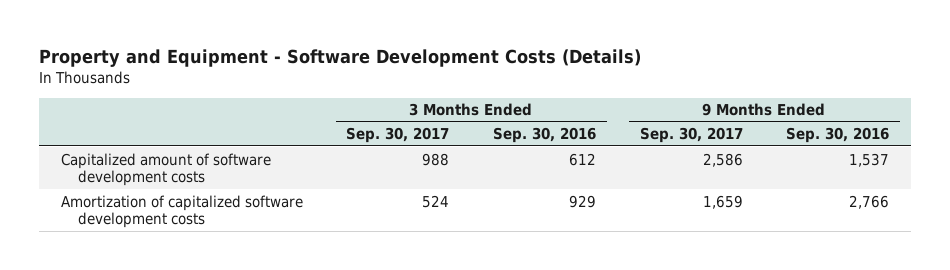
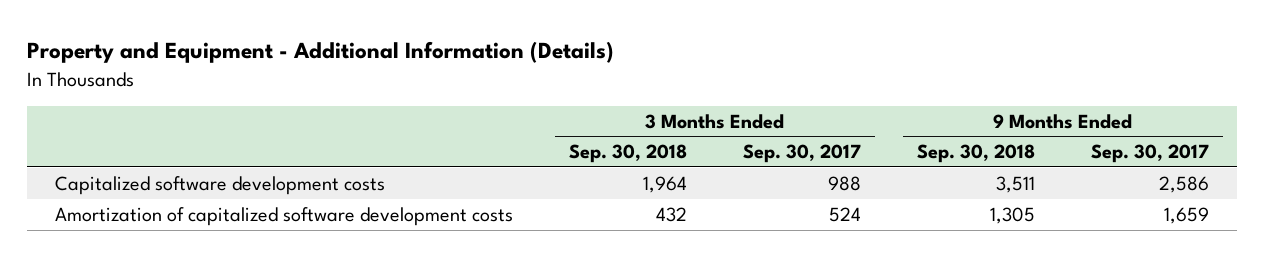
[39,48,642,67] Property and Equipment - Software Development Costs (Details) -> [27,41,615,64] Property and Equipment - Additional Information (Details)
[493,127,597,144] Sep. 30, 2016 -> none
[786,127,890,144] Sep. 30, 2016 -> none
none -> [569,144,688,164] Sep. 30, 2018
none -> [917,144,1036,164] Sep. 30, 2018
[60,152,271,187] Capitalized amount of software development costs -> [55,175,386,195] Capitalized software development costs

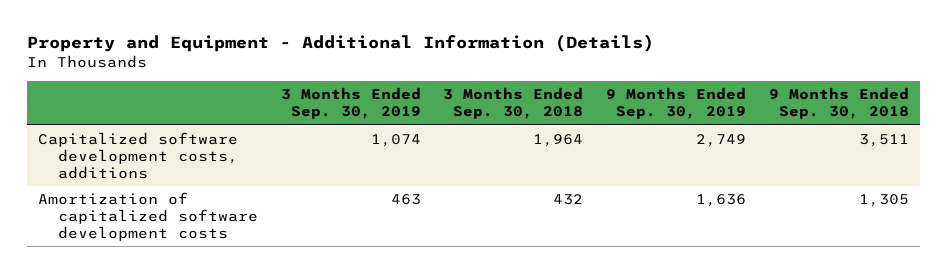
[743,144,862,164] Sep. 30, 2017 -> none
[1091,144,1210,164] Sep. 30, 2017 -> none
none -> [280,87,421,120] 3 Months Ended Sep. 30, 2019
none -> [605,87,746,120] 9 Months Ended Sep. 30, 2019
[55,175,386,195] Capitalized software development costs -> [37,132,238,180] Capitalized software development costs, additions

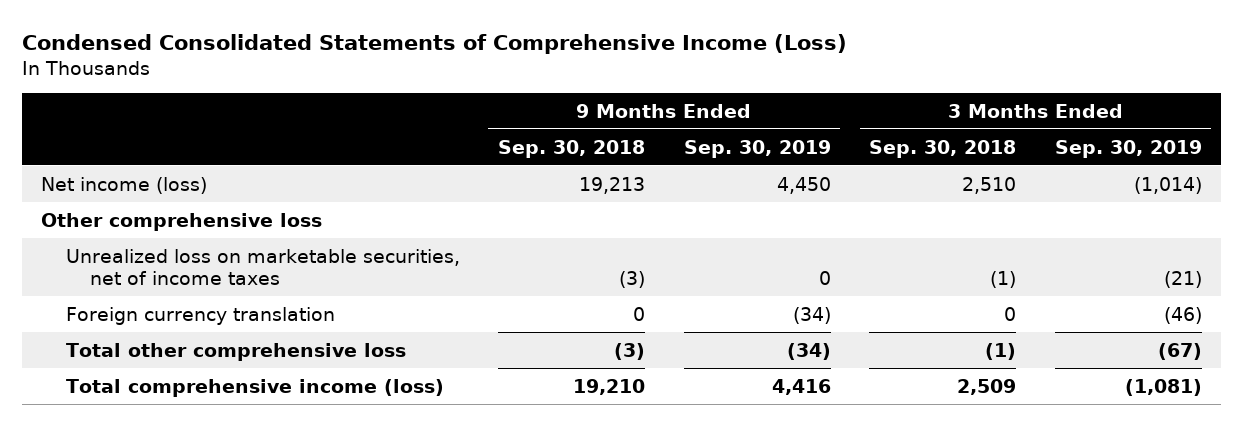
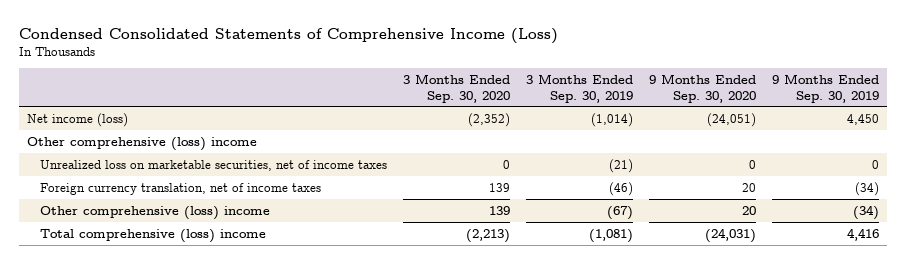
[498,139,646,158] Sep. 30, 2018 -> none
[869,139,1017,158] Sep. 30, 2018 -> none
none -> [402,73,510,103] 3 Months Ended Sep. 30, 2020
none -> [648,73,756,103] 9 Months Ended Sep. 30, 2020
[41,212,323,231] Other comprehensive loss -> [27,136,258,151] Other comprehensive (loss) income
[65,306,335,325] Foreign currency translation -> [39,182,321,195] Foreign currency translation, net of income taxes
[65,342,406,361] Total other comprehensive loss -> [39,205,270,220] Other comprehensive (loss) income
[65,378,444,397] Total comprehensive income (loss) -> [39,228,266,243] Total comprehensive (loss) income

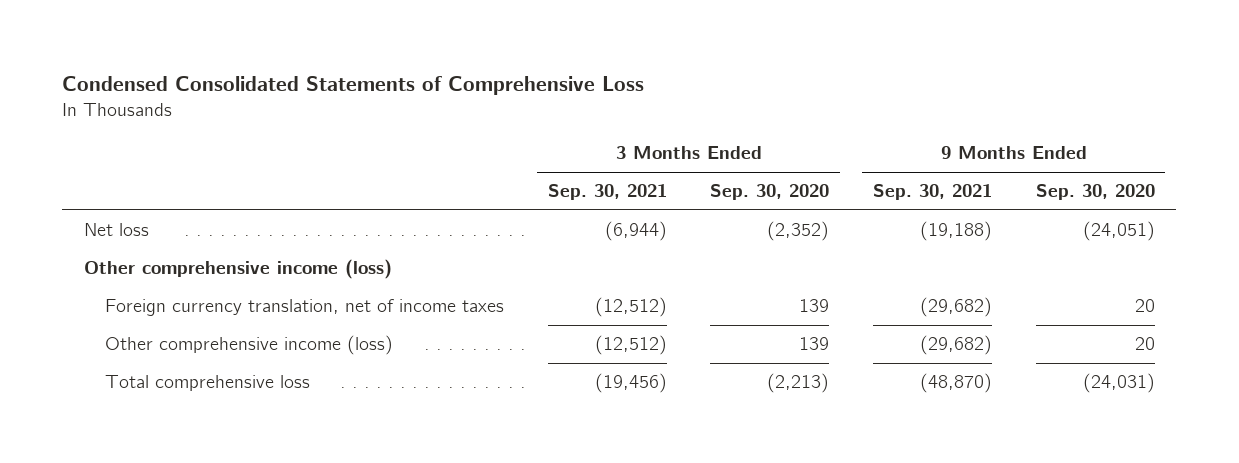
[19,27,559,44] Condensed Consolidated Statements of Comprehensive Income (Loss) -> [62,75,645,95] Condensed Consolidated Statements of Comprehensive Loss
[525,73,633,103] 3 Months Ended Sep. 30, 2019 -> none
[772,73,880,103] 9 Months Ended Sep. 30, 2019 -> none
none -> [547,184,667,201] Sep. 30, 2021
none -> [873,184,993,201] Sep. 30, 2021
[39,159,387,171] Unrealized loss on marketable securities, net of income taxes -> none
[27,112,129,127] Net income (loss) -> [83,223,149,237] Net loss
[27,136,258,151] Other comprehensive (loss) income -> [83,259,392,280] Other comprehensive income (loss)
[39,205,270,220] Other comprehensive (loss) income -> [105,335,394,356] Other comprehensive income (loss)
[39,228,266,243] Total comprehensive (loss) income -> [105,375,311,392] Total comprehensive loss

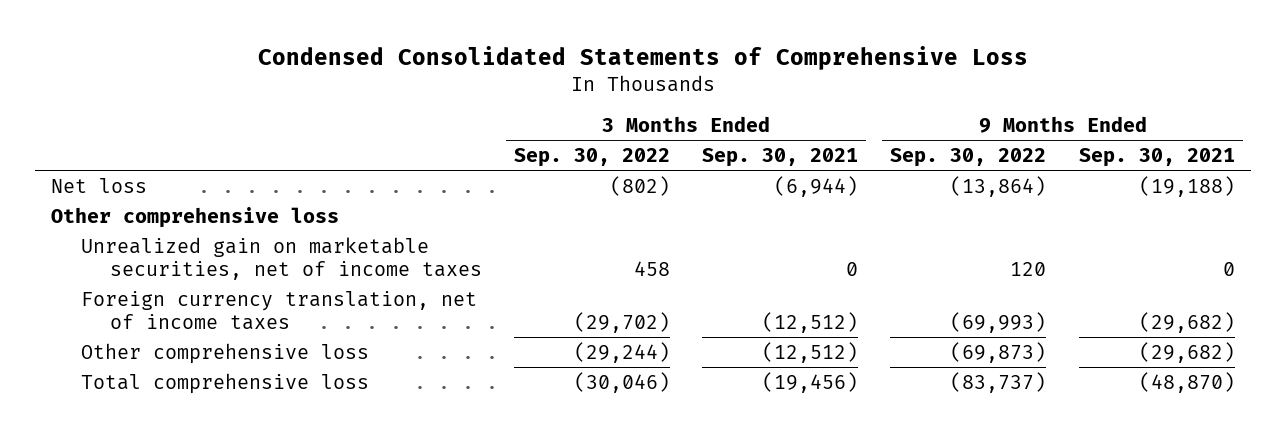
[710,184,830,201] Sep. 30, 2020 -> none
[1035,184,1155,201] Sep. 30, 2020 -> none
none -> [513,148,670,168] Sep. 30, 2022
none -> [890,148,1047,168] Sep. 30, 2022
[83,259,392,280] Other comprehensive income (loss) -> [51,206,340,228] Other comprehensive loss
none -> [80,236,482,280] Unrealized gain on marketable securities, net of income taxes
[105,335,394,356] Other comprehensive income (loss) -> [80,342,369,364] Other comprehensive loss

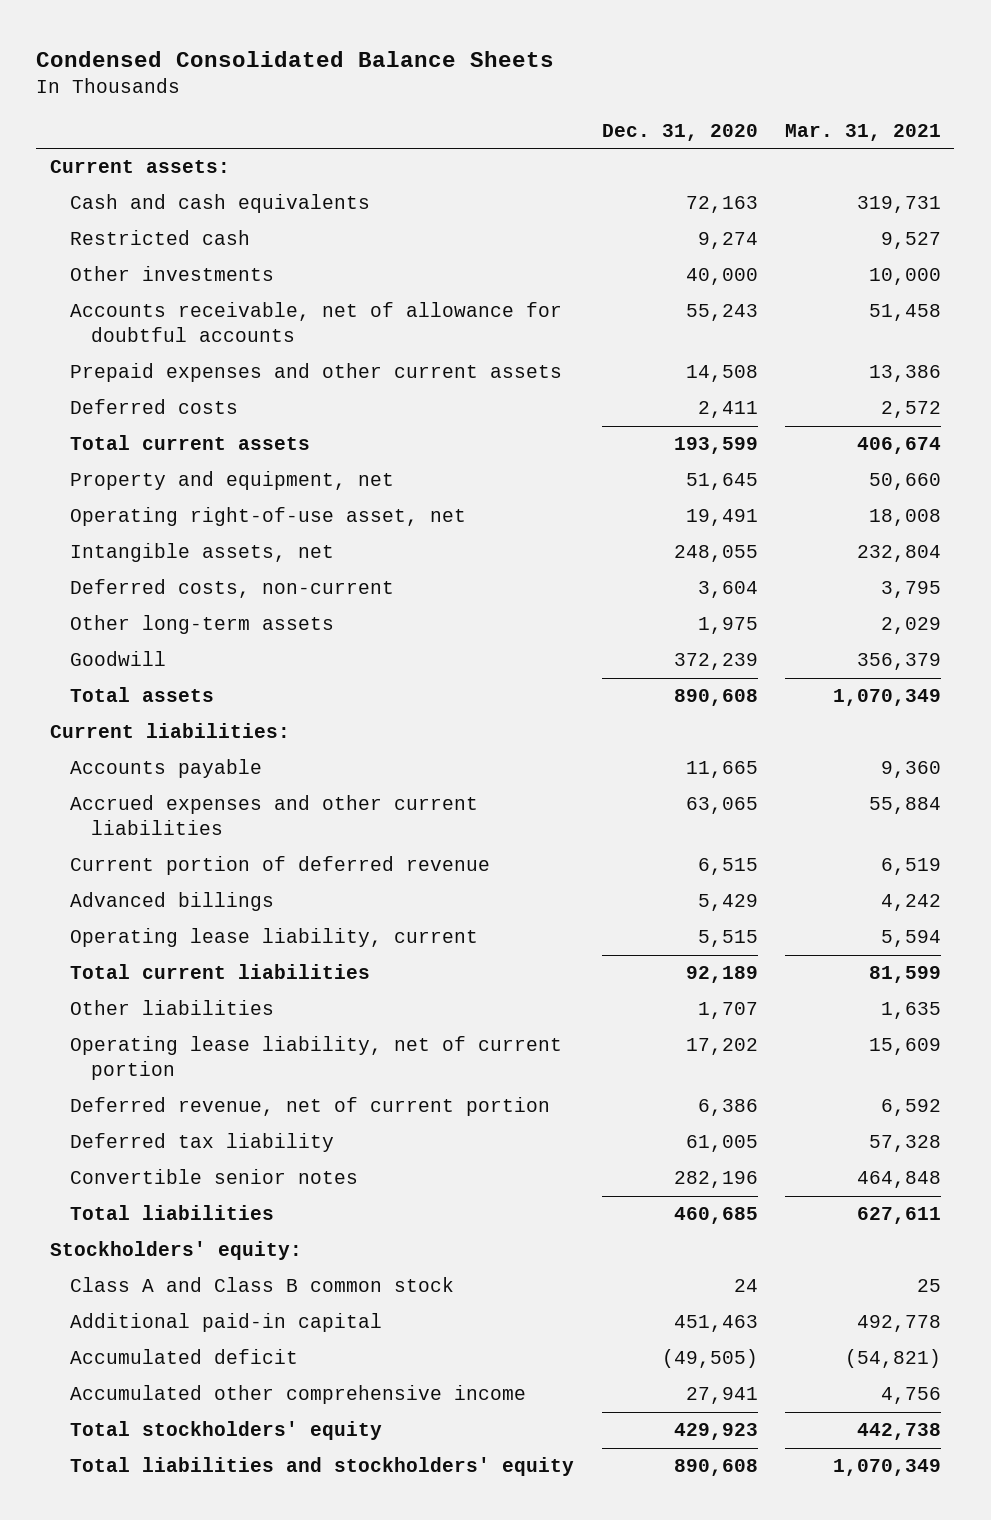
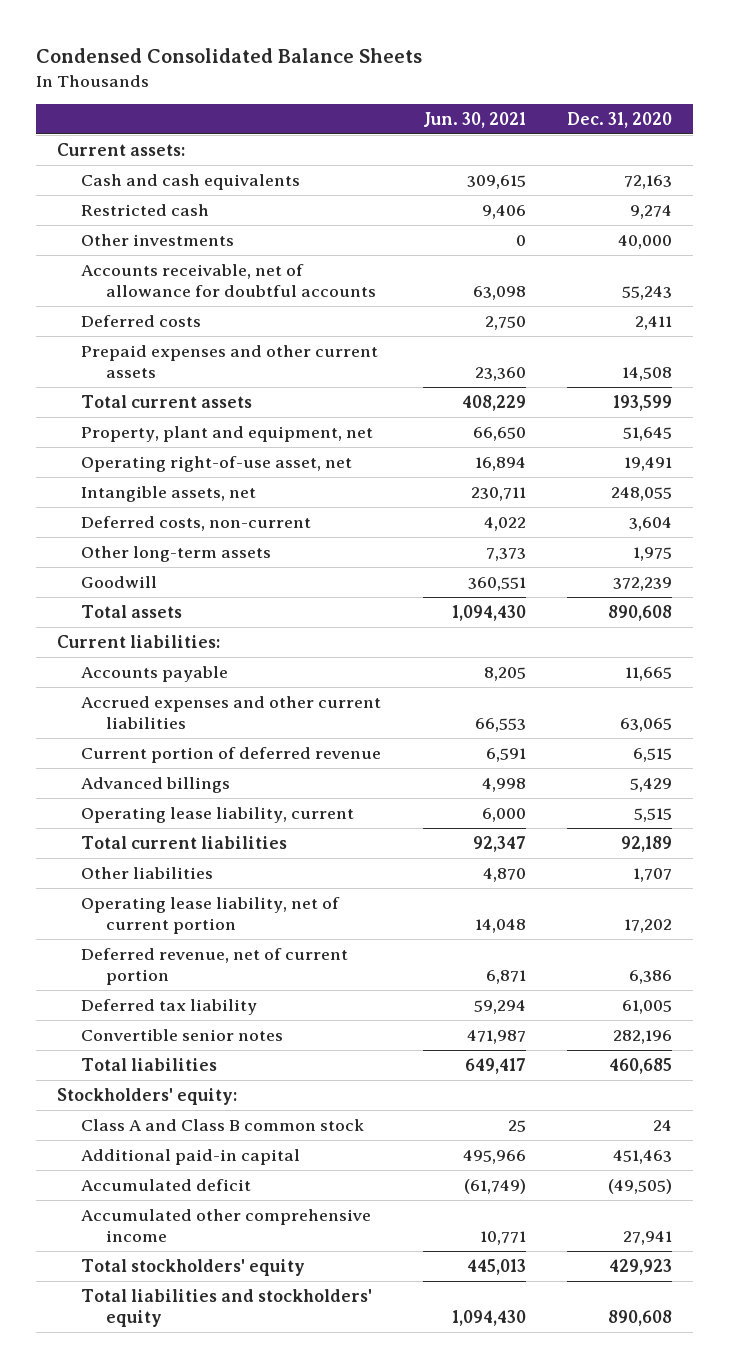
[784,124,941,142] Mar. 31, 2021 -> none
none -> [422,111,526,128] Jun. 30, 2021
[70,363,563,383] Prepaid expenses and other current assets -> [81,344,379,379] Prepaid expenses and other current assets
[70,471,395,491] Property and equipment, net -> [81,425,374,442] Property, plant and equipment, net

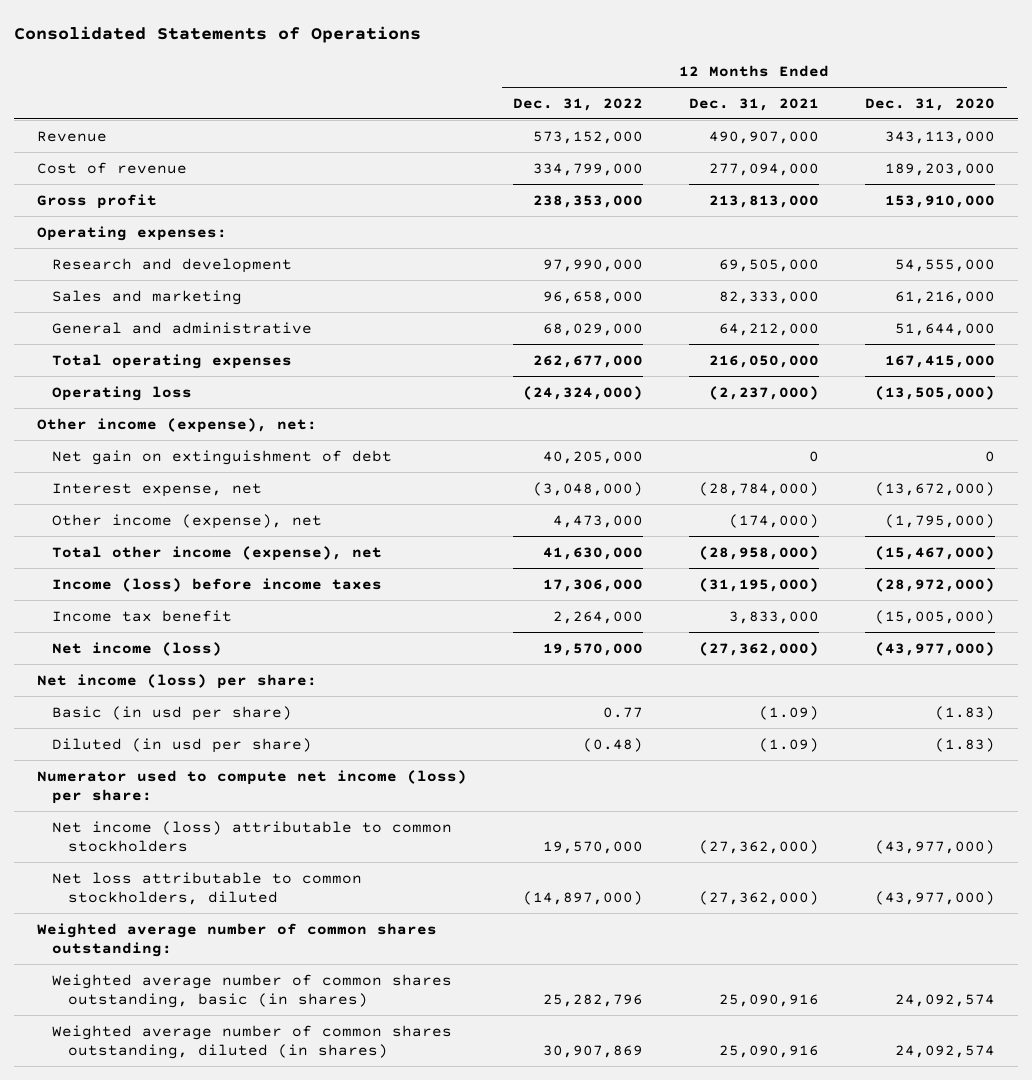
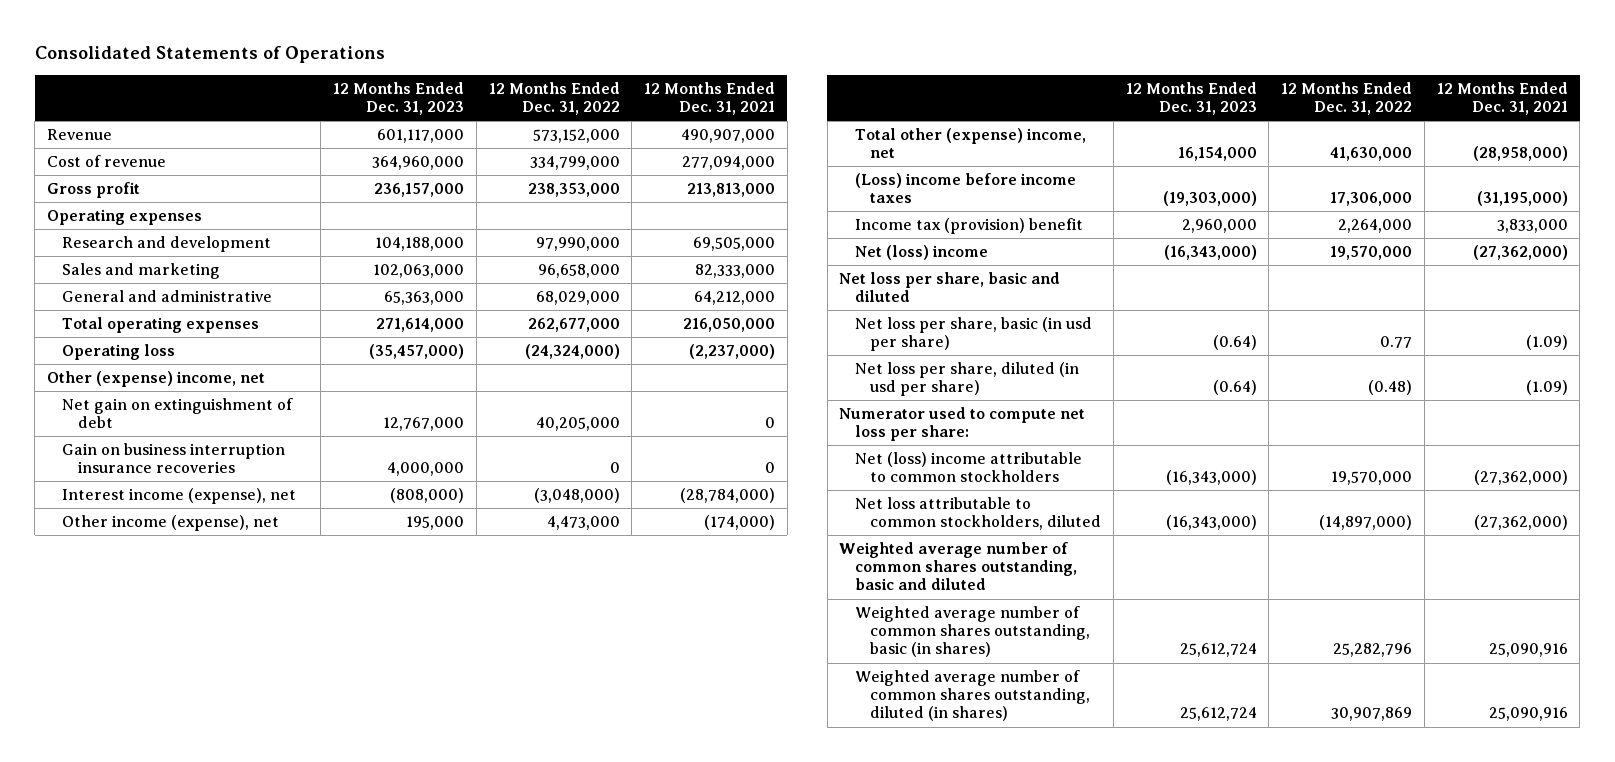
[865,97,996,111] Dec. 31, 2020 -> none
none -> [333,82,465,116] 12 Months Ended Dec. 31, 2023
[37,225,228,241] Operating expenses: -> [46,208,202,225] Operating expenses
[37,417,318,433] Other income (expense), net: -> [46,370,265,387] Other (expense) income, net
none -> [62,442,286,474] Gain on business interruption insurance recoveries
[52,482,263,497] Interest expense, net -> [62,487,297,504] Interest income (expense), net
[52,545,383,561] Total other income (expense), net -> [854,127,1086,159] Total other (expense) income, net
[52,577,383,592] Income (loss) before income taxes -> [854,172,1076,204] (Loss) income before income taxes
[52,609,233,622] Income tax benefit -> [854,217,1083,234] Income tax (provision) benefit
[52,641,223,656] Net income (loss) -> [854,244,988,260] Net (loss) income
[37,673,318,689] Net income (loss) per share: -> [839,271,1061,303] Net loss per share, basic and diluted
[52,705,293,721] Basic (in usd per share) -> [854,316,1092,352] Net loss per share, basic (in usd per share)
[52,737,313,753] Diluted (in usd per share) -> [854,361,1079,397] Net loss per share, diluted (in usd per share)
[37,769,468,805] Numerator used to compute net income (loss) per share: -> [839,406,1086,442] Numerator used to compute net loss per share:
[52,820,453,853] Net income (loss) attributable to common stockholders -> [854,451,1082,483] Net (loss) income attributable to common stockholders
[37,922,438,958] Weighted average number of common shares outstanding: -> [839,541,1077,591] Weighted average number of common shares outstanding, basic and diluted

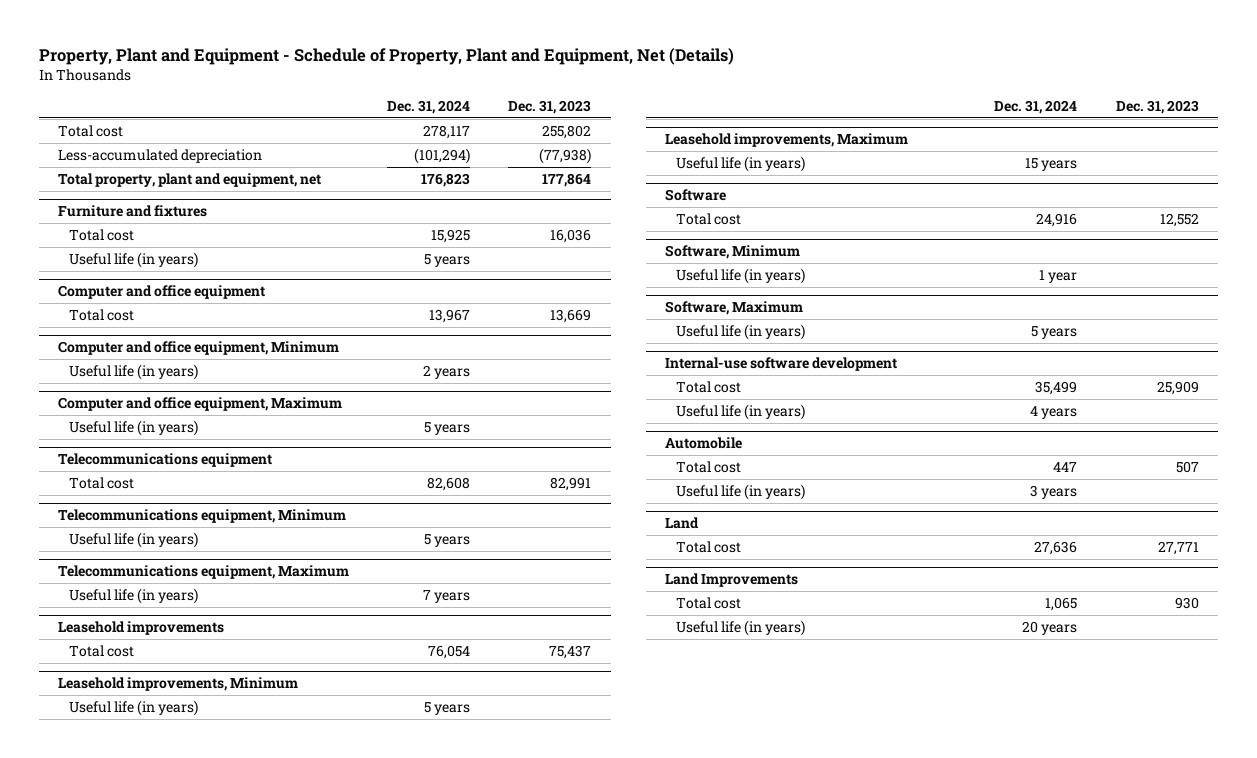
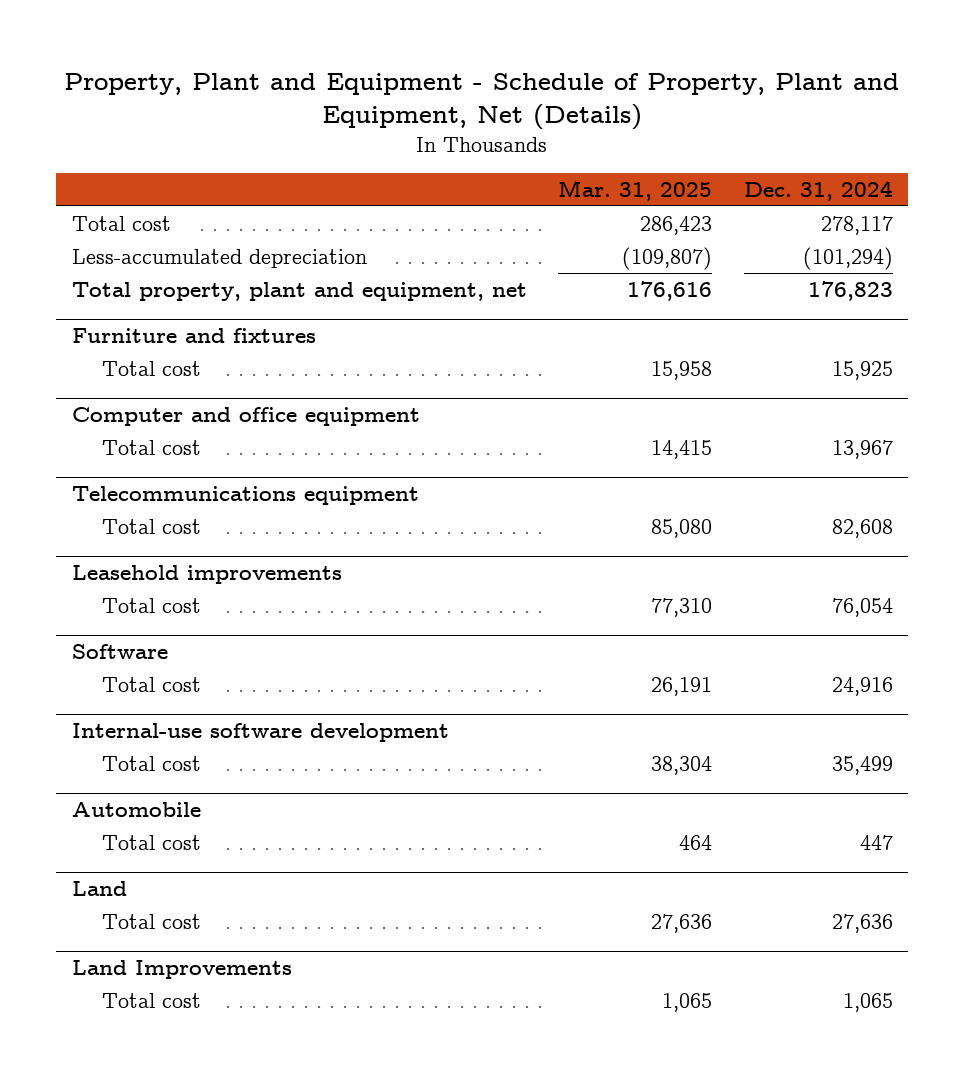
[508,99,592,114] Dec. 31, 2023 -> none
none -> [558,179,713,201] Mar. 31, 2025
[68,251,198,268] Useful life (in years) -> none
[57,341,339,356] Computer and office equipment, Minimum -> none
[68,363,198,380] Useful life (in years) -> none
[57,397,342,412] Computer and office equipment, Maximum -> none
[68,419,198,436] Useful life (in years) -> none
[57,509,346,524] Telecommunications equipment, Minimum -> none
[68,531,198,548] Useful life (in years) -> none
[57,565,349,580] Telecommunications equipment, Maximum -> none
[68,587,198,604] Useful life (in years) -> none
[57,677,298,692] Leasehold improvements, Minimum -> none
[68,699,198,716] Useful life (in years) -> none
[665,133,909,148] Leasehold improvements, Maximum -> none
[675,155,805,172] Useful life (in years) -> none
[665,245,801,260] Software, Minimum -> none
[675,267,805,284] Useful life (in years) -> none
[665,301,804,316] Software, Maximum -> none
[675,323,805,340] Useful life (in years) -> none
[675,403,805,420] Useful life (in years) -> none
[675,483,805,500] Useful life (in years) -> none
[675,619,805,636] Useful life (in years) -> none

